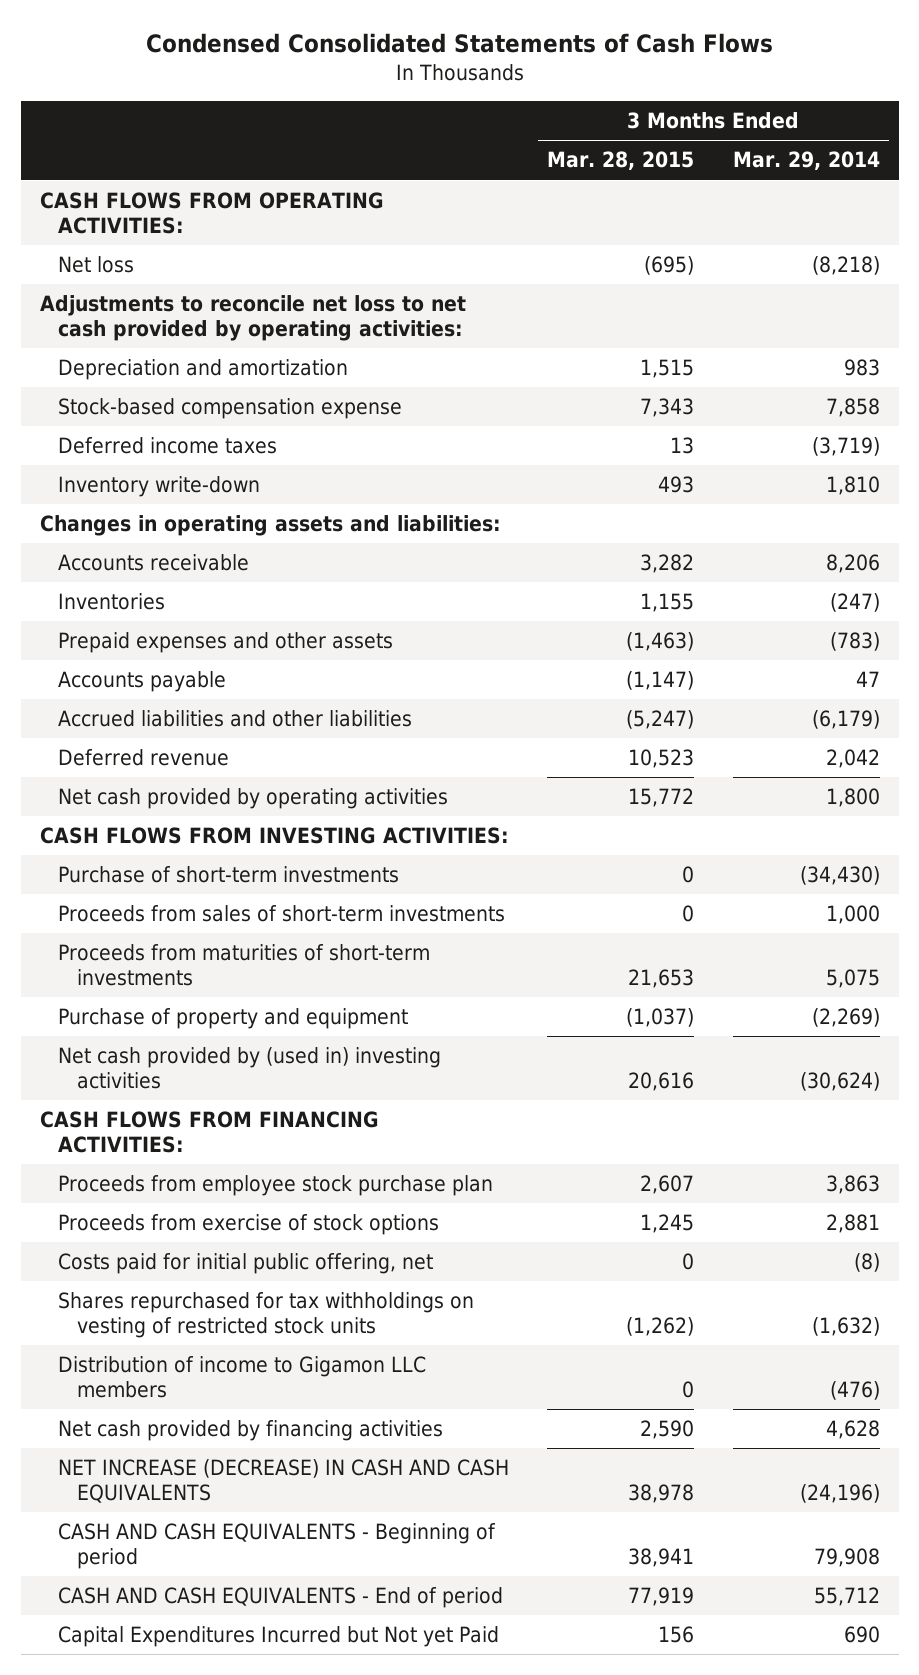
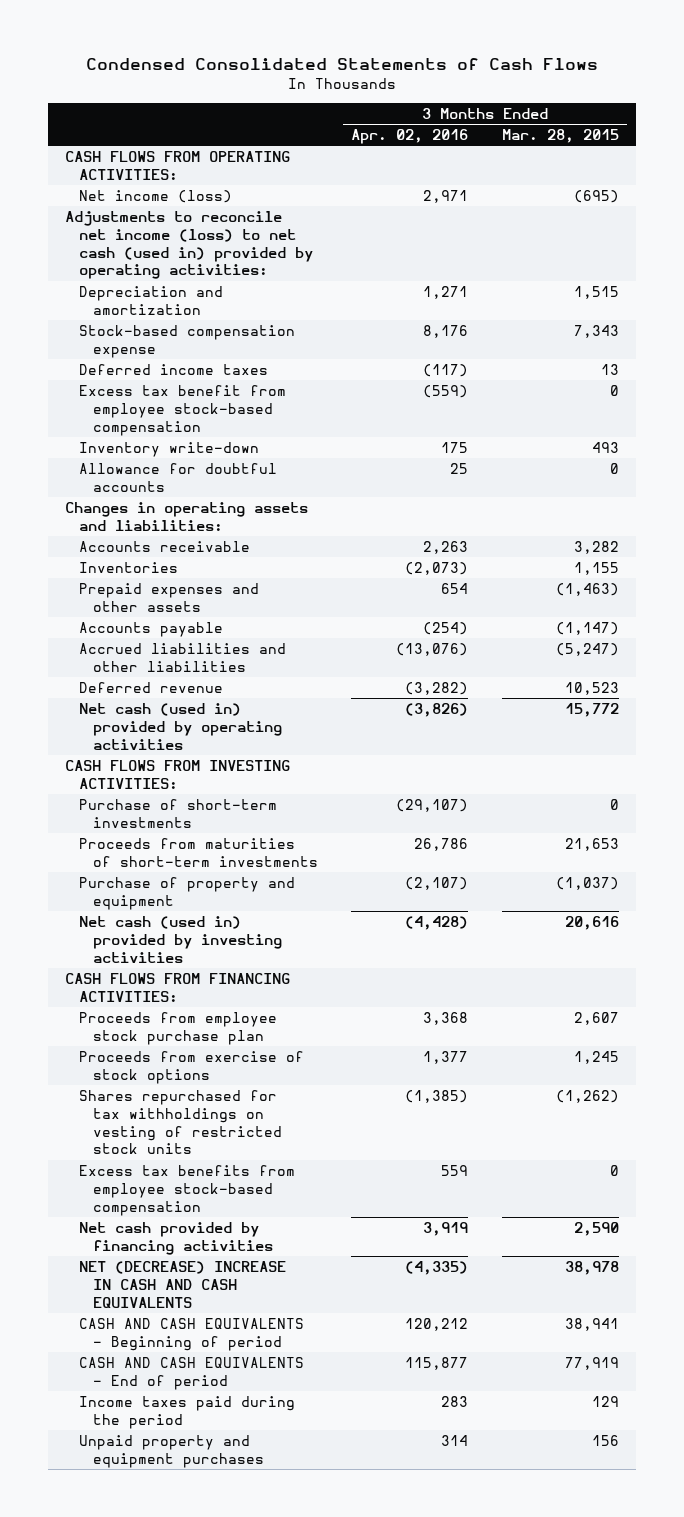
[732,151,880,171] Mar. 29, 2014 -> none
none -> [351,129,469,145] Apr. 02, 2016
[58,256,135,274] Net loss -> [78,189,232,203] Net income (loss)
[39,295,466,342] Adjustments to reconcile net loss to net cash provided by operating activities: -> [64,210,313,280] Adjustments to reconcile net income (loss) to net cash (used in) provided by operating activities:
none -> [78,384,286,436] Excess tax benefit from employee stock-based compensation
none -> [78,462,277,492] Allowance for doubtful accounts
[58,788,449,810] Net cash provided by operating activities -> [78,702,282,750] Net cash (used in) provided by operating activities
[58,905,506,923] Proceeds from sales of short-term investments -> none
[58,1047,442,1090] Net cash provided by (used in) investing activities -> [78,915,282,963] Net cash (used in) provided by investing activities
[58,1253,434,1275] Costs paid for initial public offering, net -> none
[58,1356,427,1399] Distribution of income to Gigamon LLC members -> none
none -> [78,1164,295,1216] Excess tax benefits from employee stock-based compensation
[58,1459,510,1504] NET INCREASE (DECREASE) IN CASH AND CASH EQUIVALENTS -> [78,1260,286,1308] NET (DECREASE) INCREASE IN CASH AND CASH EQUIVALENTS
none -> [78,1395,295,1429] Income taxes paid during the period
[58,1626,500,1648] Capital Expenditures Incurred but Not yet Paid -> [78,1434,264,1468] Unpaid property and equipment purchases

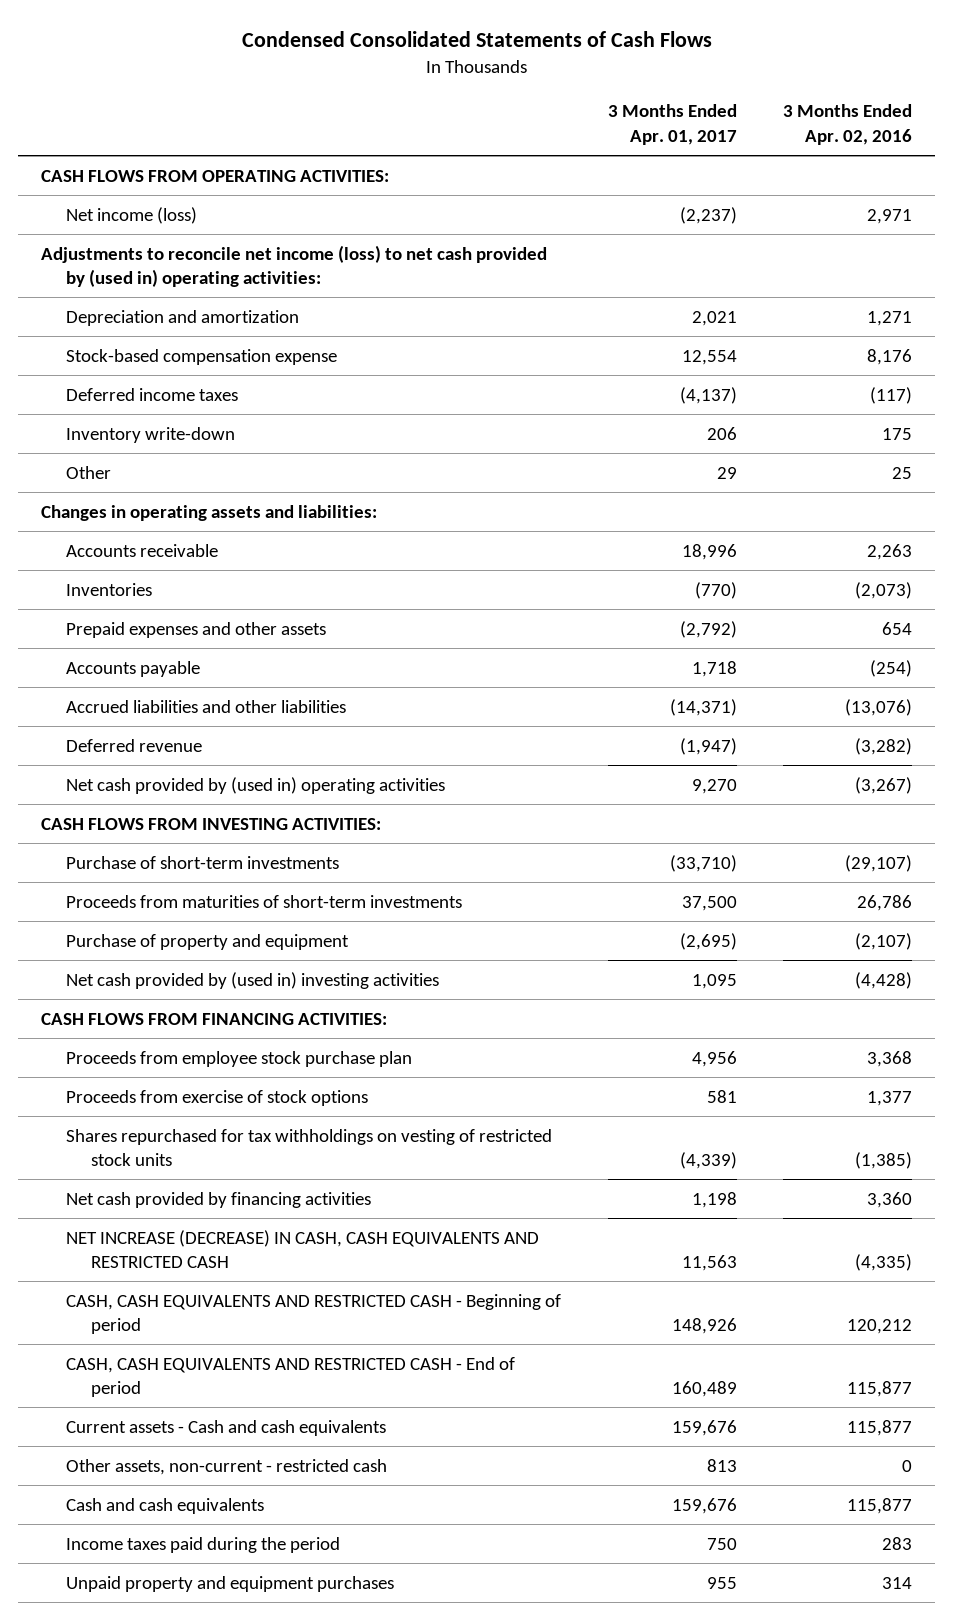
[501,129,619,144] Mar. 28, 2015 -> none
none -> [607,104,737,145] 3 Months Ended Apr. 01, 2017
[64,210,313,280] Adjustments to reconcile net income (loss) to net cash (used in) provided by operating activities: -> [41,244,548,287] Adjustments to reconcile net income (loss) to net cash provided by (used in) operating activities:
[78,384,286,436] Excess tax benefit from employee stock-based compensation -> none
[78,462,277,492] Allowance for doubtful accounts -> [66,465,112,479] Other
[78,702,282,750] Net cash (used in) provided by operating activities -> [66,776,446,794] Net cash provided by (used in) operating activities
[405,702,469,717] (3,826) -> [855,776,913,794] (3,267)
[78,915,282,963] Net cash (used in) provided by investing activities -> [66,971,440,989] Net cash provided by (used in) investing activities
[78,1164,295,1216] Excess tax benefits from employee stock-based compensation -> none
[423,1221,469,1236] 3,919 -> [867,1191,913,1208] 3,360
[78,1260,286,1308] NET (DECREASE) INCREASE IN CASH AND CASH EQUIVALENTS -> [66,1229,540,1268] NET INCREASE (DECREASE) IN CASH, CASH EQUIVALENTS AND RESTRICTED CASH
none -> [66,1293,562,1334] CASH, CASH EQUIVALENTS AND RESTRICTED CASH - Beginning of period
none -> [66,1356,516,1397] CASH, CASH EQUIVALENTS AND RESTRICTED CASH - End of period
[78,1317,304,1351] CASH AND CASH EQUIVALENTS - Beginning of period -> [66,1419,387,1436] Current assets - Cash and cash equivalents
[405,1317,469,1331] 120,212 -> [847,1419,913,1436] 115,877
none -> [66,1458,388,1475] Other assets, non-current - restricted cash
[78,1356,304,1390] CASH AND CASH EQUIVALENTS - End of period -> [66,1497,265,1514] Cash and cash equivalents

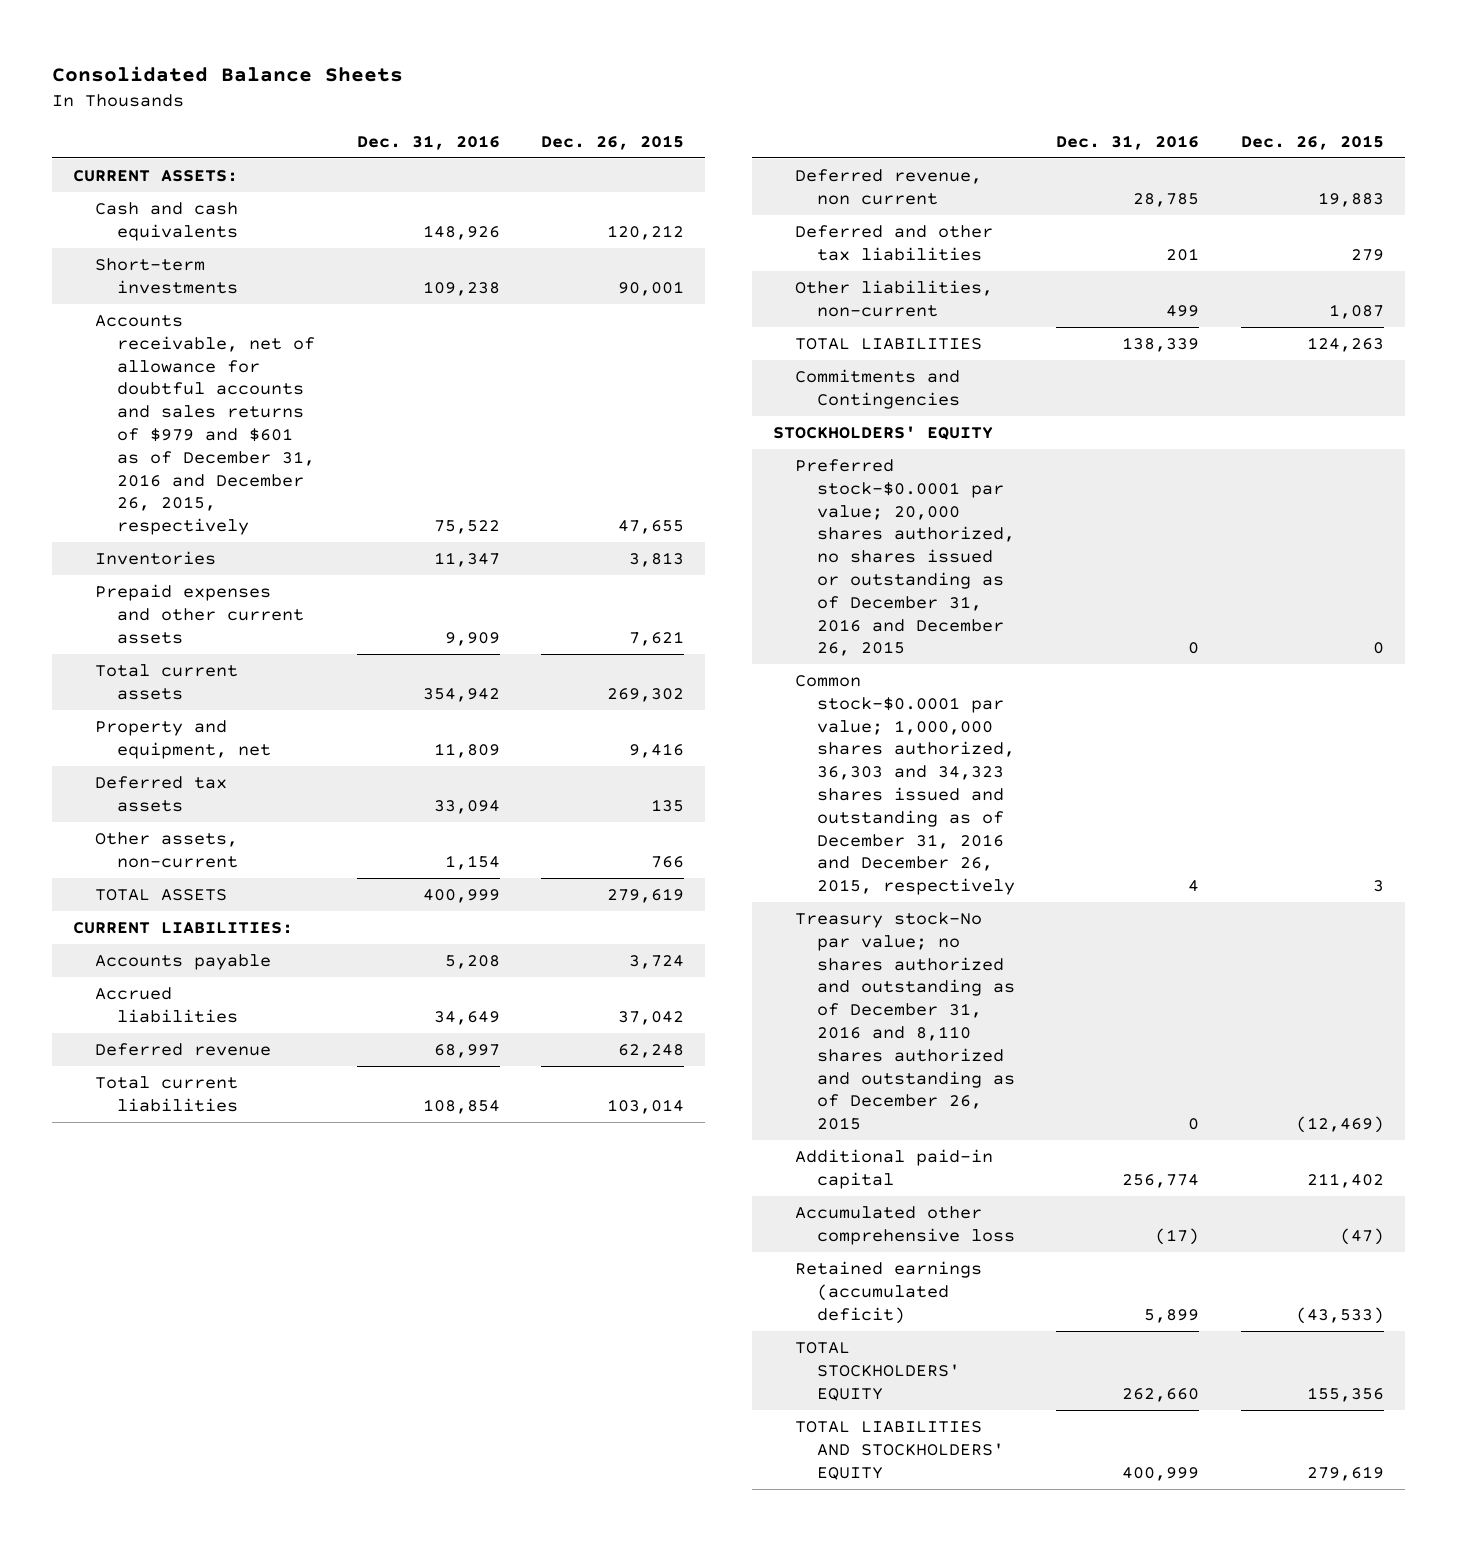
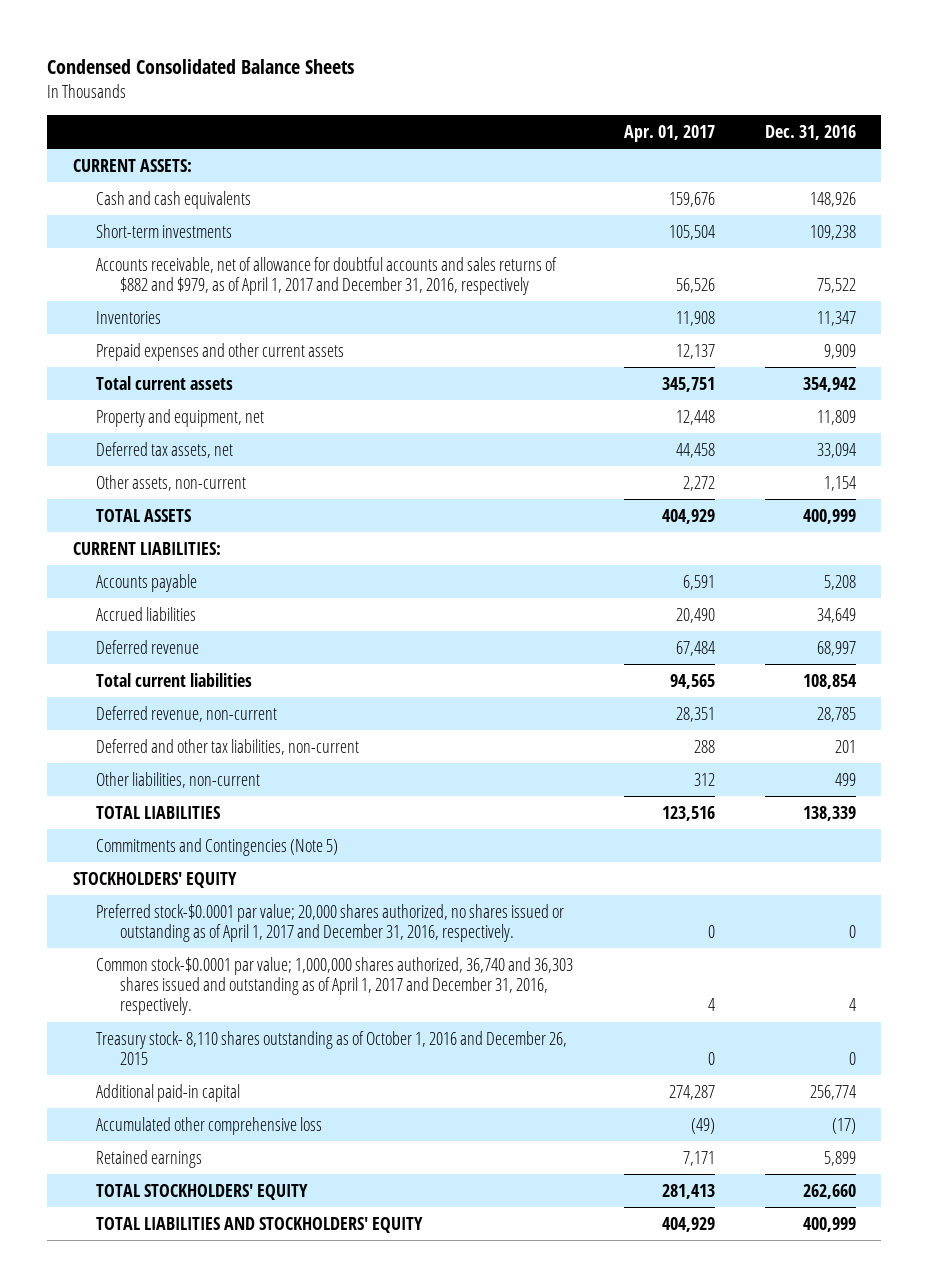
[52,65,404,82] Consolidated Balance Sheets -> [47,59,355,75] Condensed Consolidated Balance Sheets
[541,134,685,150] Dec. 26, 2015 -> none
none -> [623,125,715,143] Apr. 01, 2017
[94,315,315,536] Accounts receivable, net of allowance for doubtful accounts and sales returns of $979 and $601 as of December 31, 2016 and December 26, 2015, respectively -> [96,256,558,296] Accounts receivable, net of allowance for doubtful accounts and sales returns of $882 and $979, as of April 1, 2017 and December 31, 2016, respectively
[94,776,227,812] Deferred tax assets -> [96,441,234,458] Deferred tax assets, net
[794,169,982,205] Deferred revenue, non current -> [96,705,278,722] Deferred revenue, non-current
[794,225,993,261] Deferred and other tax liabilities -> [96,738,360,755] Deferred and other tax liabilities, non-current
[794,369,960,409] Commitments and Contingencies -> [96,837,339,856] Commitments and Contingencies (Note 5)
[794,459,1015,657] Preferred stock-$0.0001 par value; 20,000 shares authorized, no shares issued or outstanding as of December 31, 2016 and December 26, 2015 -> [96,903,565,943] Preferred stock-$0.0001 par value; 20,000 shares authorized, no shares issued or outstanding as of April 1, 2017 and December 31, 2016, respectively.
[794,675,1015,896] Common stock-$0.0001 par value; 1,000,000 shares authorized, 36,303 and 34,323 shares issued and outstanding as of December 31, 2016 and December 26, 2015, respectively -> [96,956,574,1016] Common stock-$0.0001 par value; 1,000,000 shares authorized, 36,740 and 36,303 shares issued and outstanding as of April 1, 2017 and December 31, 2016, respectively.
[794,912,1015,1131] Treasury stock-No par value; no shares authorized and outstanding as of December 31, 2016 and 8,110 shares authorized and outstanding as of December 26, 2015 -> [96,1030,568,1066] Treasury stock- 8,110 shares outstanding as of October 1, 2016 and December 26, 2015
[794,1261,982,1324] Retained earnings (accumulated deficit) -> [96,1149,203,1168] Retained earnings

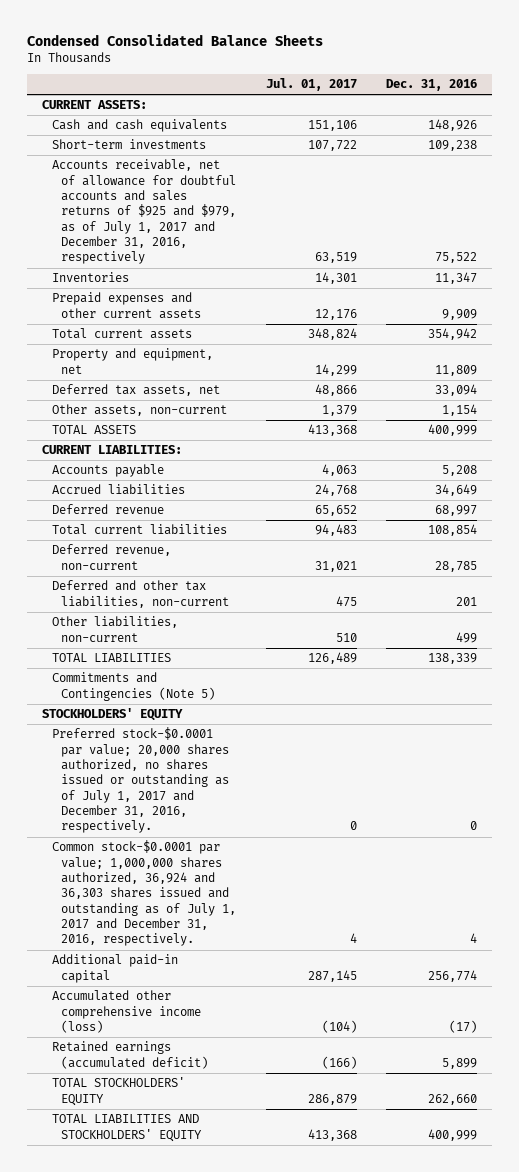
[623,125,715,143] Apr. 01, 2017 -> none
none -> [265,78,357,92] Jul. 01, 2017
[96,256,558,296] Accounts receivable, net of allowance for doubtful accounts and sales returns of $882 and $979, as of April 1, 2017 and December 31, 2016, respectively -> [51,159,236,265] Accounts receivable, net of allowance for doubtful accounts and sales returns of $925 and $979, as of July 1, 2017 and December 31, 2016, respectively
[96,1030,568,1066] Treasury stock- 8,110 shares outstanding as of October 1, 2016 and December 26, 2015 -> none
[96,903,565,943] Preferred stock-$0.0001 par value; 20,000 shares authorized, no shares issued or outstanding as of April 1, 2017 and December 31, 2016, respectively. -> [51,727,229,834] Preferred stock-$0.0001 par value; 20,000 shares authorized, no shares issued or outstanding as of July 1, 2017 and December 31, 2016, respectively.
[96,956,574,1016] Common stock-$0.0001 par value; 1,000,000 shares authorized, 36,740 and 36,303 shares issued and outstanding as of April 1, 2017 and December 31, 2016, respectively. -> [51,840,236,947] Common stock-$0.0001 par value; 1,000,000 shares authorized, 36,924 and 36,303 shares issued and outstanding as of July 1, 2017 and December 31, 2016, respectively.
[96,1116,323,1135] Accumulated other comprehensive loss -> [51,990,201,1034] Accumulated other comprehensive income (loss)
[96,1149,203,1168] Retained earnings -> [51,1041,208,1069] Retained earnings (accumulated deficit)

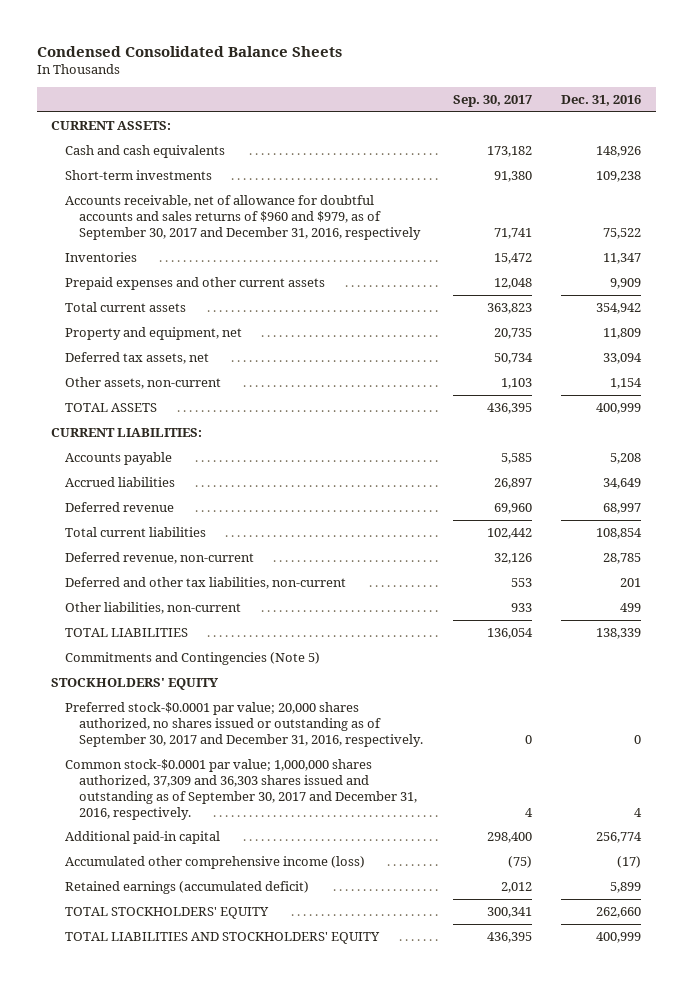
[265,78,357,92] Jul. 01, 2017 -> none
none -> [452,94,532,107] Sep. 30, 2017
[51,159,236,265] Accounts receivable, net of allowance for doubtful accounts and sales returns of $925 and $979, as of July 1, 2017 and December 31, 2016, respectively -> [65,195,422,240] Accounts receivable, net of allowance for doubtful accounts and sales returns of $960 and $979, as of September 30, 2017 and December 31, 2016, respectively
[51,727,229,834] Preferred stock-$0.0001 par value; 20,000 shares authorized, no shares issued or outstanding as of July 1, 2017 and December 31, 2016, respectively. -> [65,702,424,747] Preferred stock-$0.0001 par value; 20,000 shares authorized, no shares issued or outstanding as of September 30, 2017 and December 31, 2016, respectively.
[51,840,236,947] Common stock-$0.0001 par value; 1,000,000 shares authorized, 36,924 and 36,303 shares issued and outstanding as of July 1, 2017 and December 31, 2016, respectively. -> [65,759,418,820] Common stock-$0.0001 par value; 1,000,000 shares authorized, 37,309 and 36,303 shares issued and outstanding as of September 30, 2017 and December 31, 2016, respectively.

